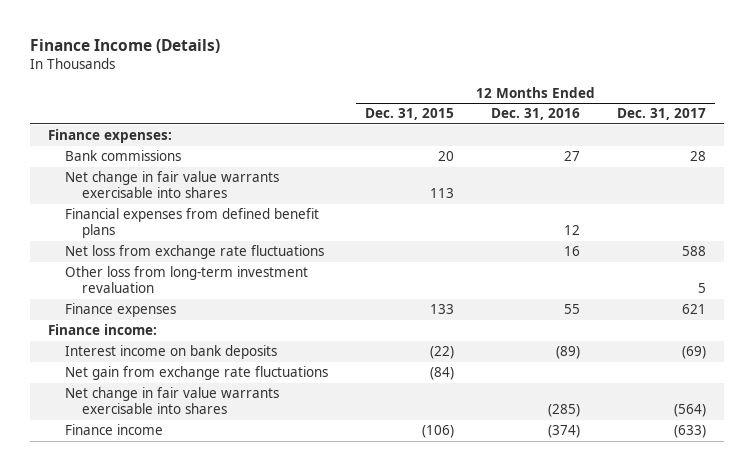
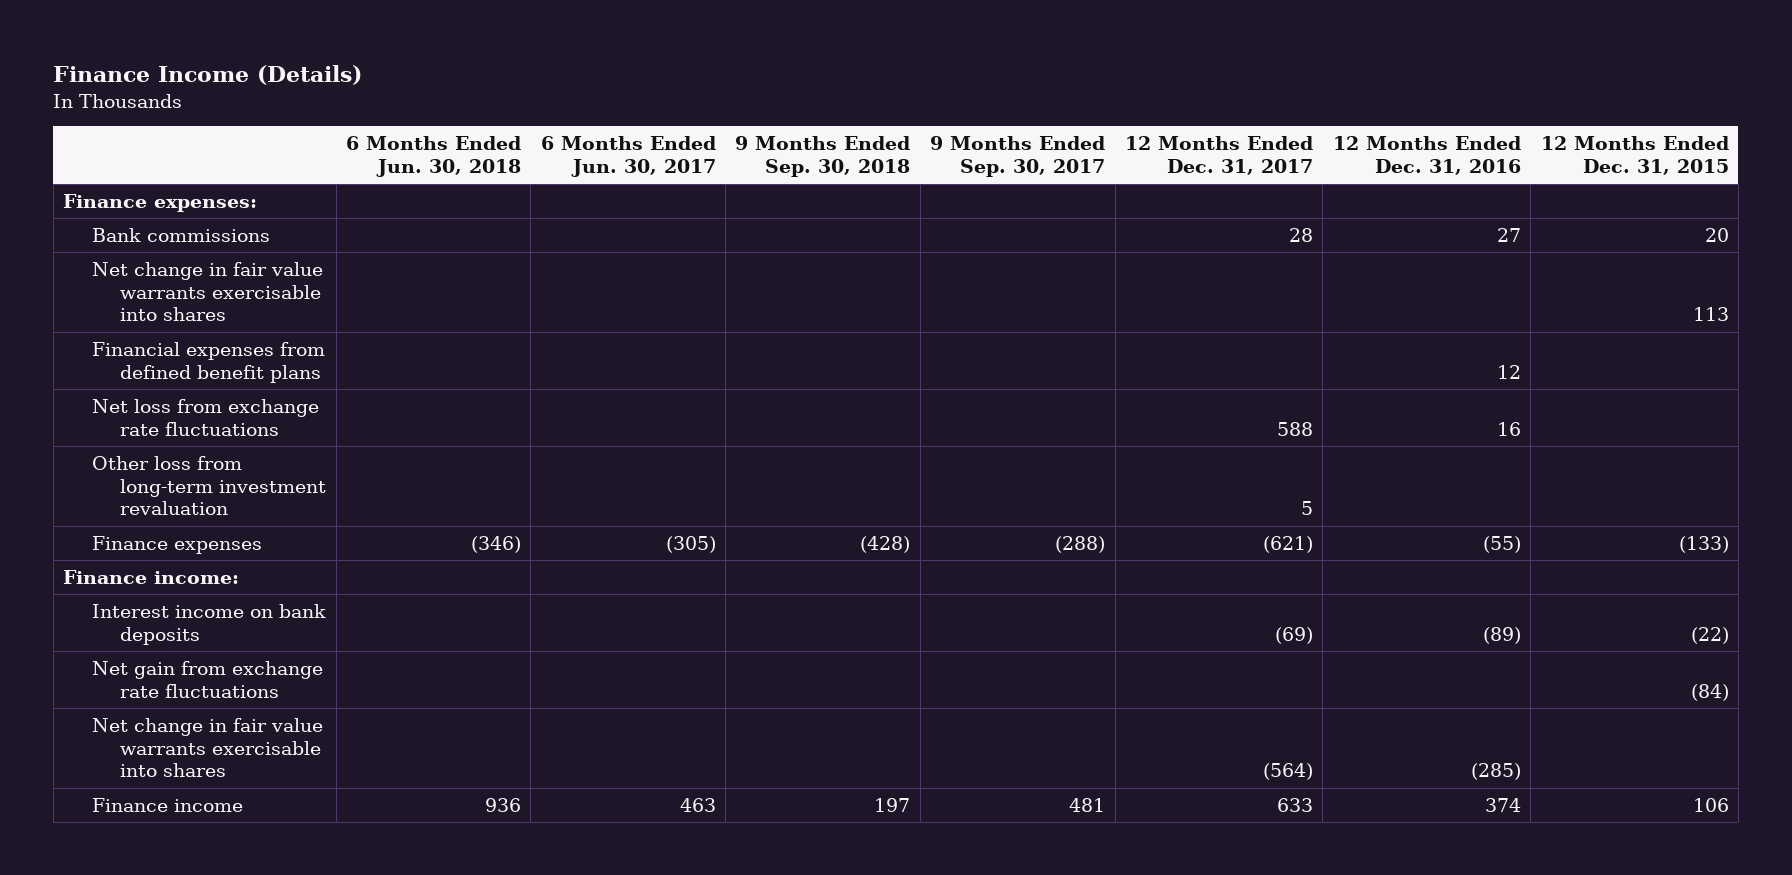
none -> [345,136,521,178] 6 Months Ended Jun. 30, 2018
none -> [540,136,716,178] 6 Months Ended Jun. 30, 2017
none -> [735,136,911,178] 9 Months Ended Sep. 30, 2018
none -> [930,136,1106,178] 9 Months Ended Sep. 30, 2017
[430,304,455,315] 133 -> [1678,535,1729,553] (133)
[564,304,581,315] 55 -> [1482,535,1521,553] (55)
[681,304,706,315] 621 -> [1263,535,1314,553] (621)
[422,425,455,439] (106) -> [1692,797,1729,812] 106
[548,425,581,439] (374) -> [1484,797,1521,812] 374
[673,425,706,439] (633) -> [1277,797,1314,812] 633

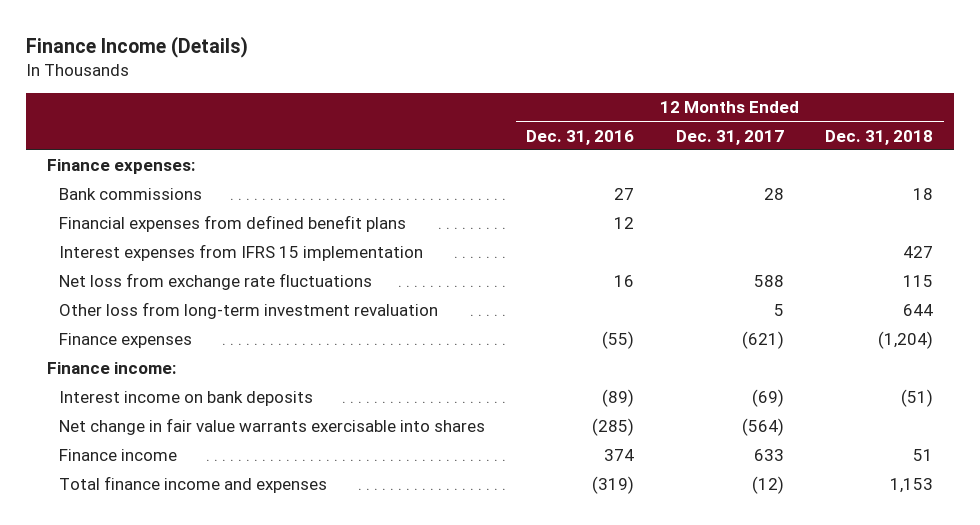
[345,136,521,178] 6 Months Ended Jun. 30, 2018 -> none
[540,136,716,178] 6 Months Ended Jun. 30, 2017 -> none
[735,136,911,178] 9 Months Ended Sep. 30, 2018 -> none
[930,136,1106,178] 9 Months Ended Sep. 30, 2017 -> none
[1540,136,1729,176] 12 Months Ended Dec. 31, 2015 -> none
none -> [825,129,934,145] Dec. 31, 2018
[91,261,323,322] Net change in fair value warrants exercisable into shares -> none
none -> [58,244,423,262] Interest expenses from IFRS 15 implementation
[91,660,323,698] Net gain from exchange rate fluctuations -> none
none -> [58,476,327,494] Total finance income and expenses

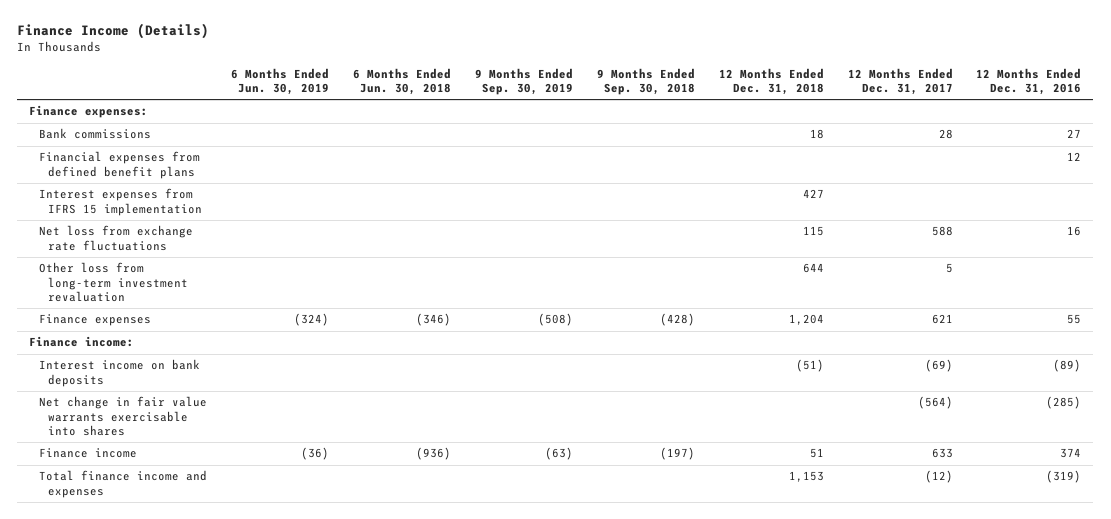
none -> [230,68,329,96] 6 Months Ended Jun. 30, 2019
none -> [352,68,451,96] 6 Months Ended Jun. 30, 2018
none -> [474,68,573,96] 9 Months Ended Sep. 30, 2019
none -> [596,68,695,96] 9 Months Ended Sep. 30, 2018
[602,331,635,350] (55) -> [1067,314,1082,325] 55
[741,331,784,350] (621) -> [931,314,953,325] 621
[878,331,934,350] (1,204) -> [788,314,824,326] 1,204

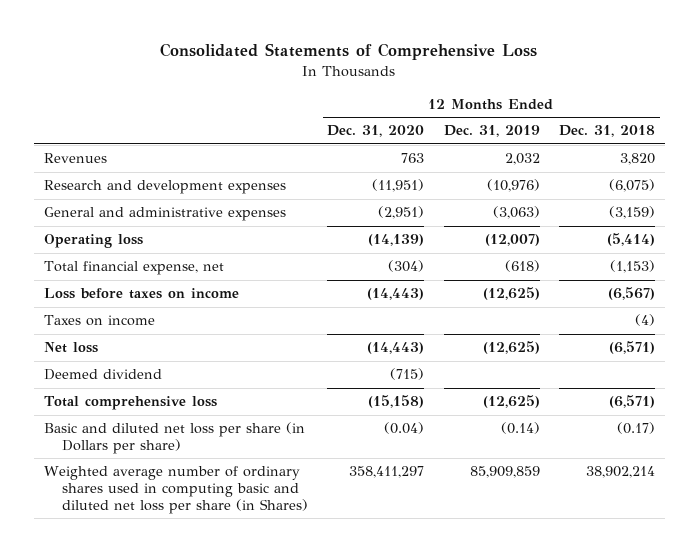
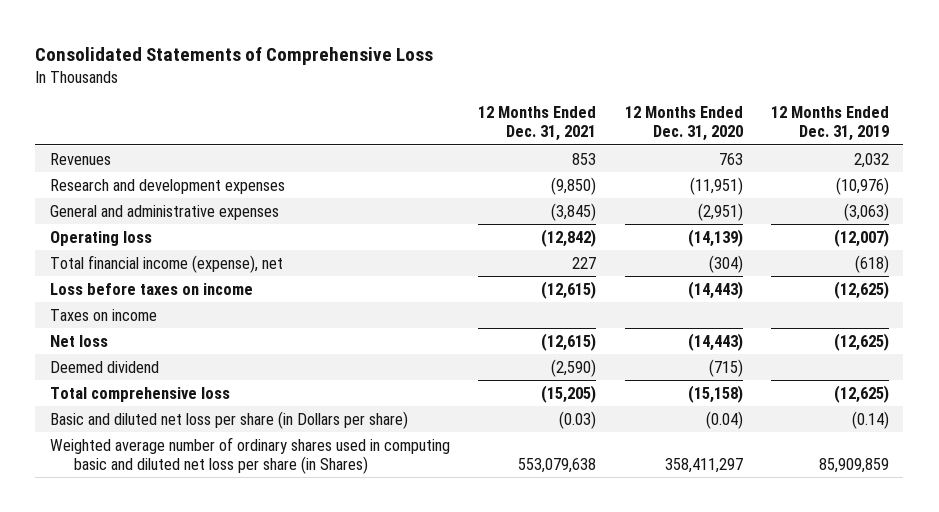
[559,125,656,138] Dec. 31, 2018 -> none
none -> [478,106,597,142] 12 Months Ended Dec. 31, 2021
[43,261,224,276] Total financial expense, net -> [49,255,283,274] Total financial income (expense), net

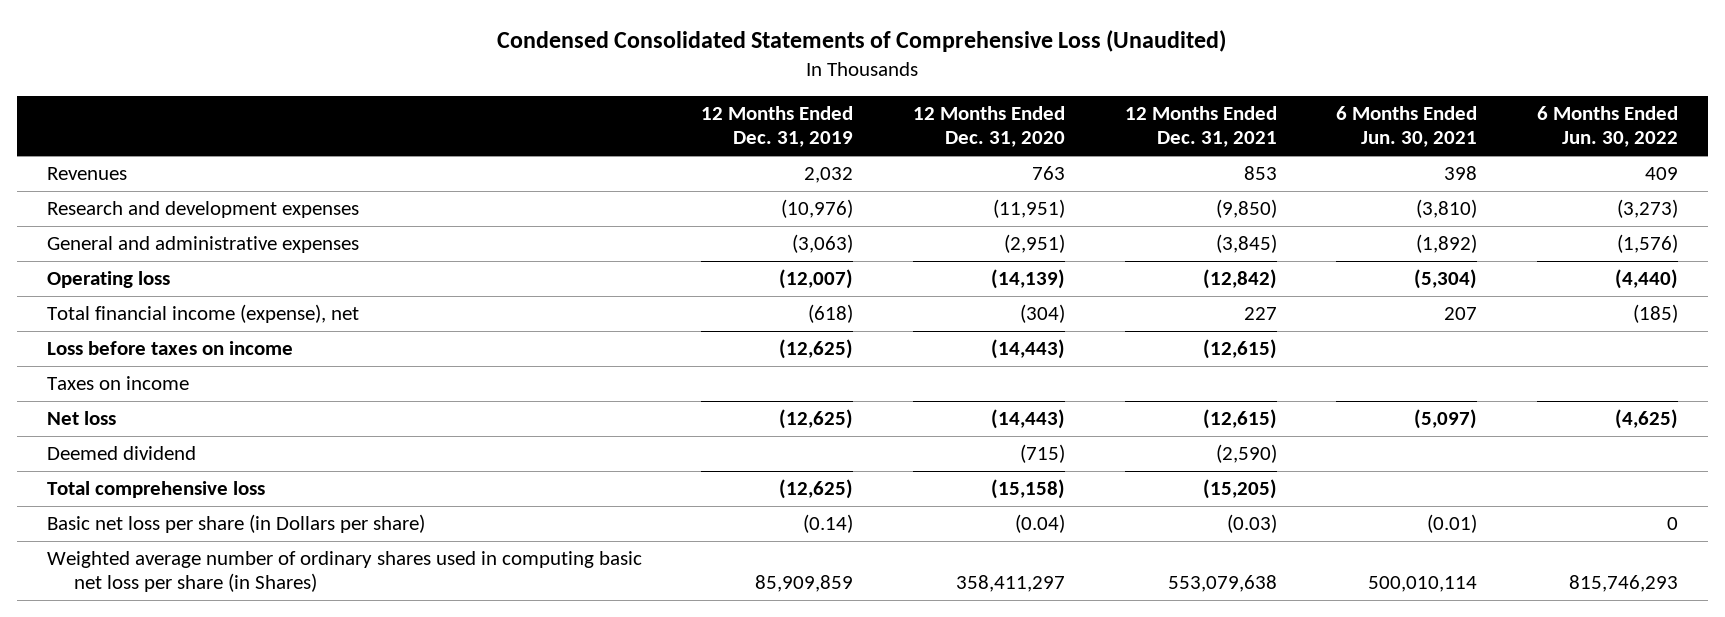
[35,46,434,65] Consolidated Statements of Comprehensive Loss -> [497,30,1227,53] Condensed Consolidated Statements of Comprehensive Loss (Unaudited)
none -> [1336,106,1478,148] 6 Months Ended Jun. 30, 2021
none -> [1536,106,1678,148] 6 Months Ended Jun. 30, 2022
[49,411,408,430] Basic and diluted net loss per share (in Dollars per share) -> [46,514,425,534] Basic net loss per share (in Dollars per share)
[49,437,450,475] Weighted average number of ordinary shares used in computing basic and diluted net loss per share (in Shares) -> [46,551,642,593] Weighted average number of ordinary shares used in computing basic net loss per share (in Shares)

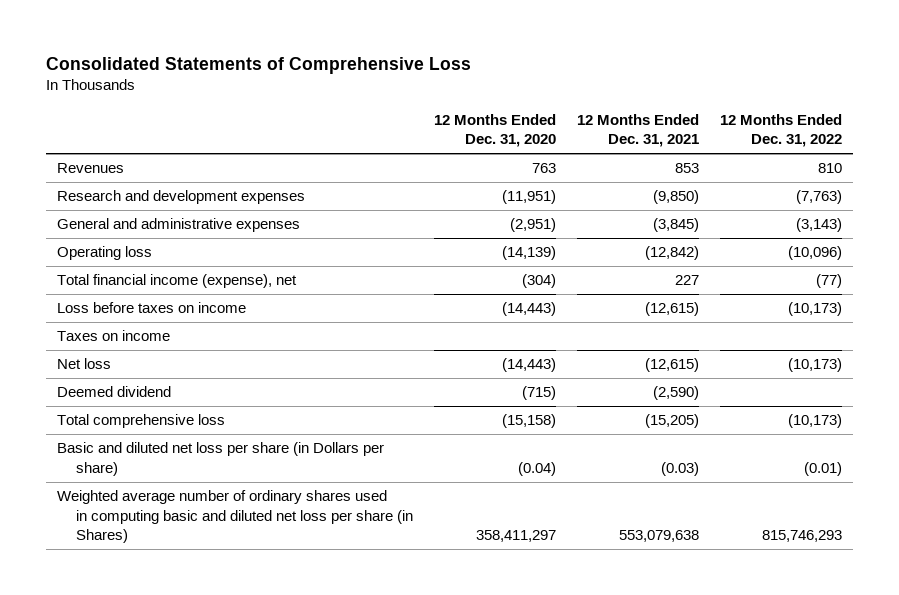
[497,30,1227,53] Condensed Consolidated Statements of Comprehensive Loss (Unaudited) -> [46,56,472,74] Consolidated Statements of Comprehensive Loss
[701,106,854,148] 12 Months Ended Dec. 31, 2019 -> none
[1336,106,1478,148] 6 Months Ended Jun. 30, 2021 -> none
[1536,106,1678,148] 6 Months Ended Jun. 30, 2022 -> none
none -> [720,113,843,148] 12 Months Ended Dec. 31, 2022
[46,514,425,534] Basic net loss per share (in Dollars per share) -> [56,442,384,476] Basic and diluted net loss per share (in Dollars per share)
[46,551,642,593] Weighted average number of ordinary shares used in computing basic net loss per share (in Shares) -> [56,490,414,544] Weighted average number of ordinary shares used in computing basic and diluted net loss per share (in Shares)

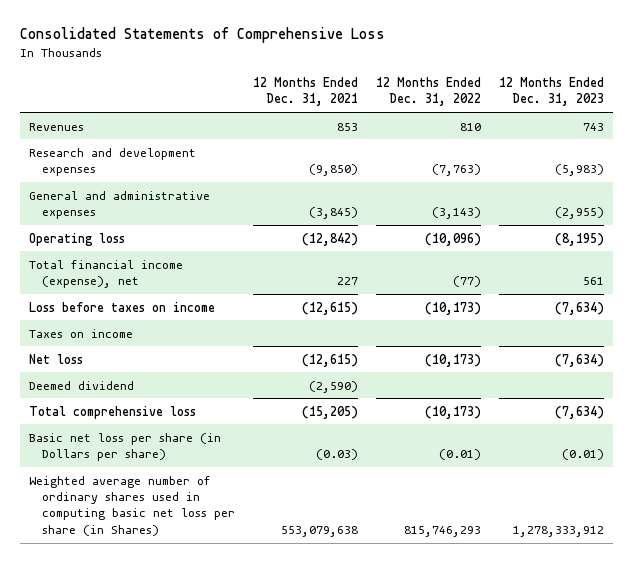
[434,113,557,148] 12 Months Ended Dec. 31, 2020 -> none
none -> [498,76,604,107] 12 Months Ended Dec. 31, 2023
[56,442,384,476] Basic and diluted net loss per share (in Dollars per share) -> [28,432,221,461] Basic net loss per share (in Dollars per share)
[56,490,414,544] Weighted average number of ordinary shares used in computing basic and diluted net loss per share (in Shares) -> [28,475,235,536] Weighted average number of ordinary shares used in computing basic net loss per share (in Shares)

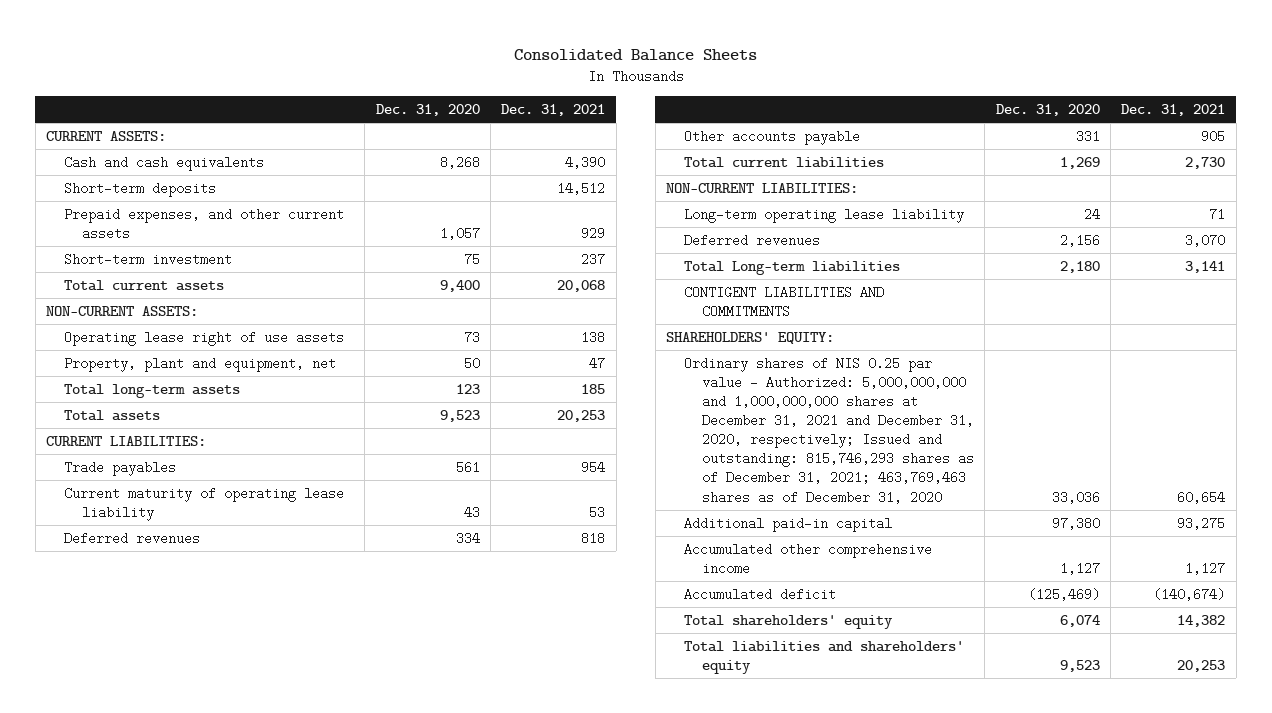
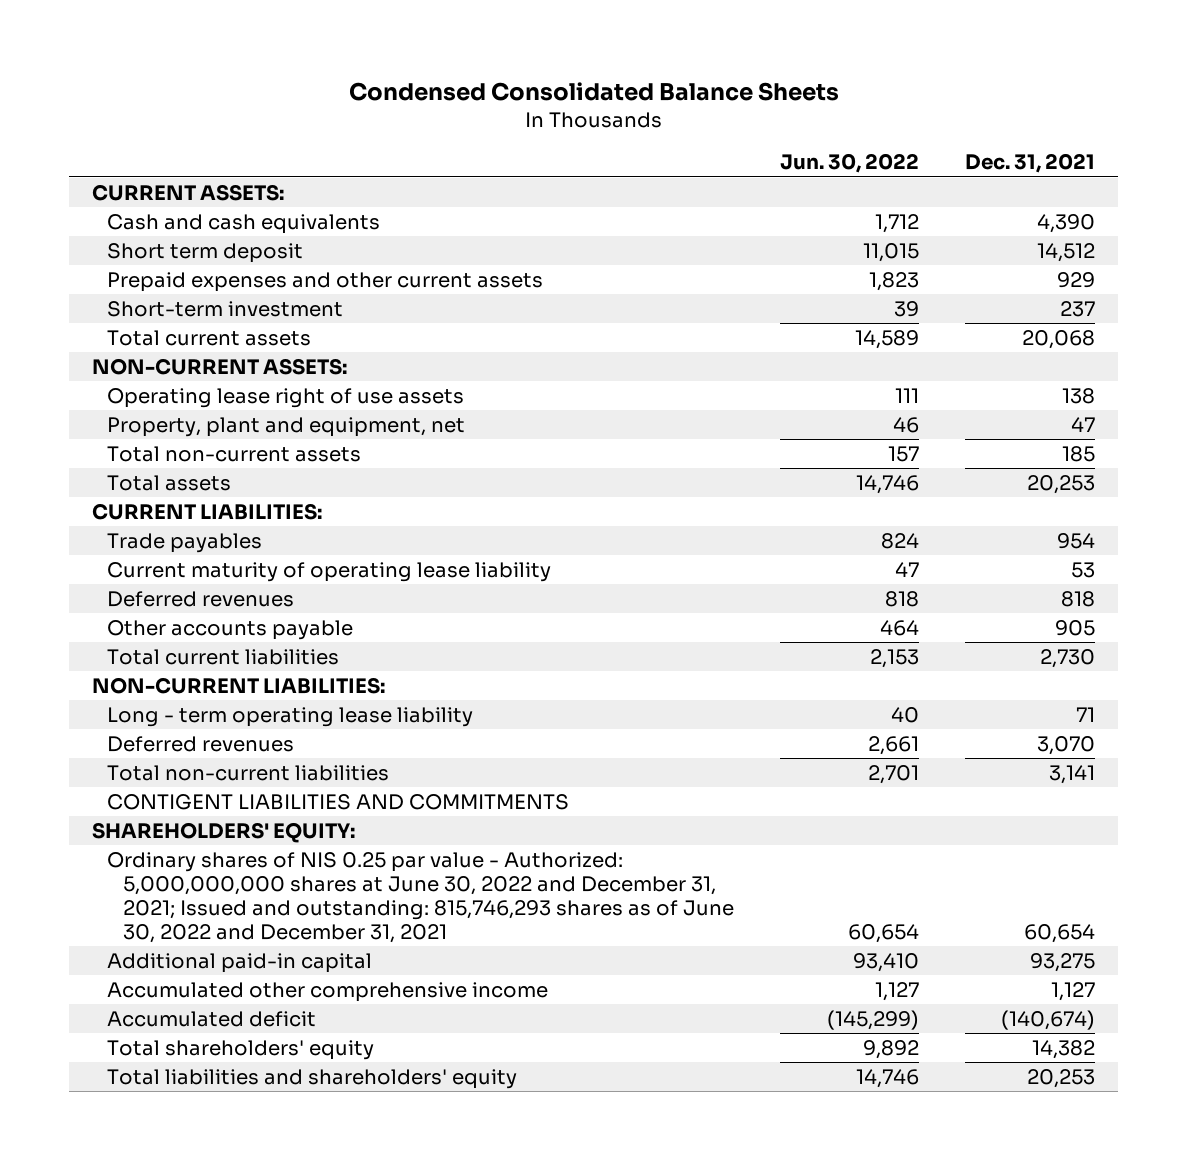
[513,48,757,61] Consolidated Balance Sheets -> [348,82,839,102] Condensed Consolidated Balance Sheets
[375,103,480,116] Dec. 31, 2020 -> none
none -> [779,153,919,174] Jun. 30, 2022
[64,181,217,197] Short-term deposits -> [107,242,304,263] Short term deposit
[64,207,345,240] Prepaid expenses, and other current assets -> [107,271,544,292] Prepaid expenses and other current assets
[64,383,241,398] Total long-term assets -> [107,445,362,462] Total non-current assets
[684,207,965,223] Long-term operating lease liability -> [107,706,474,727] Long - term operating lease liability
[684,260,901,275] Total Long-term liabilities -> [107,764,390,781] Total non-current liabilities
[684,356,974,504] Ordinary shares of NIS 0.25 par value - Authorized: 5,000,000,000 and 1,000,000,000 shares at December 31, 2021 and December 31, 2020, respectively; Issued and outstanding: 815,746,293 shares as of December 31, 2021; 463,769,463 shares as of December 31, 2020 -> [107,851,734,944] Ordinary shares of NIS 0.25 par value - Authorized: 5,000,000,000 shares at June 30, 2022 and December 31, 2021; Issued and outstanding: 815,746,293 shares as of June 30, 2022 and December 31, 2021

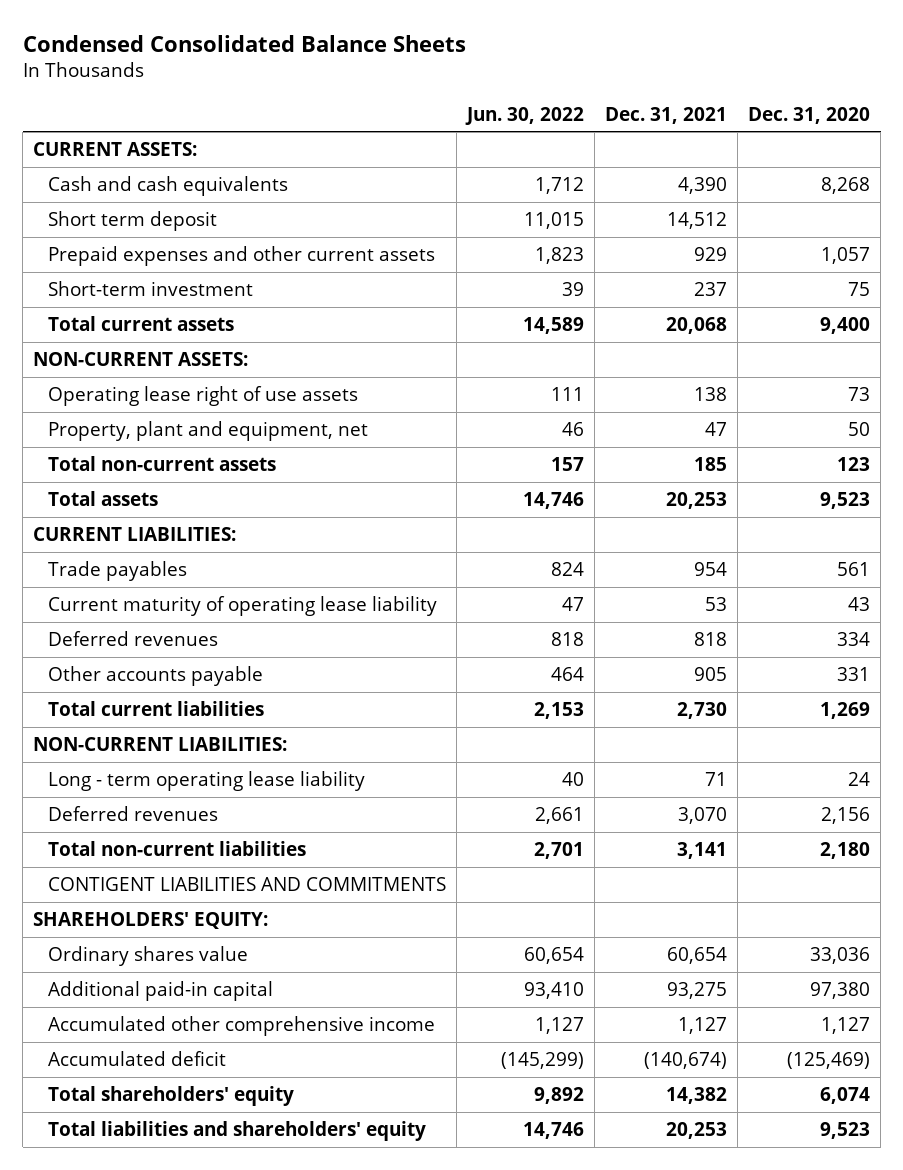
none -> [748,106,871,124] Dec. 31, 2020
[107,851,734,944] Ordinary shares of NIS 0.25 par value - Authorized: 5,000,000,000 shares at June 30, 2022 and December 31, 2021; Issued and outstanding: 815,746,293 shares as of June 30, 2022 and December 31, 2021 -> [48,946,249,967] Ordinary shares value

